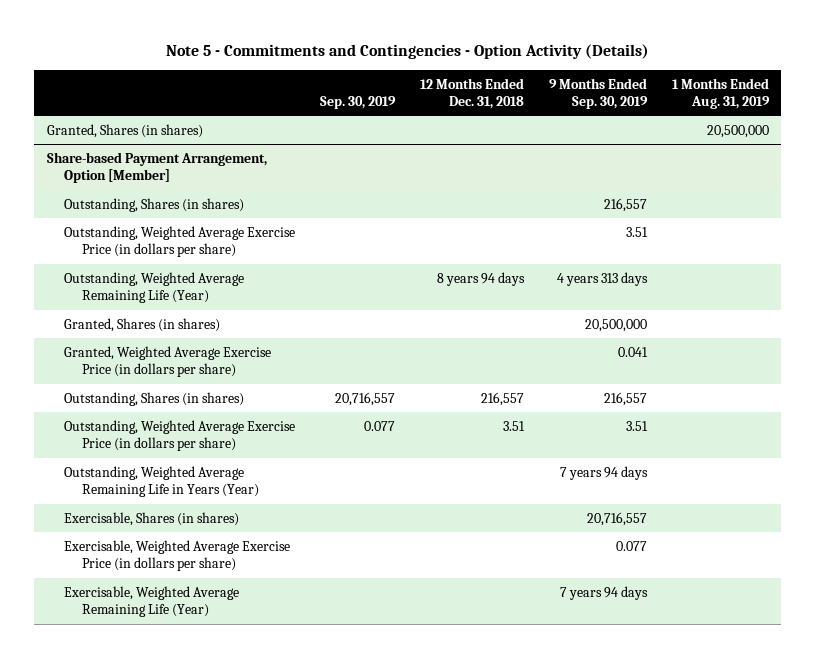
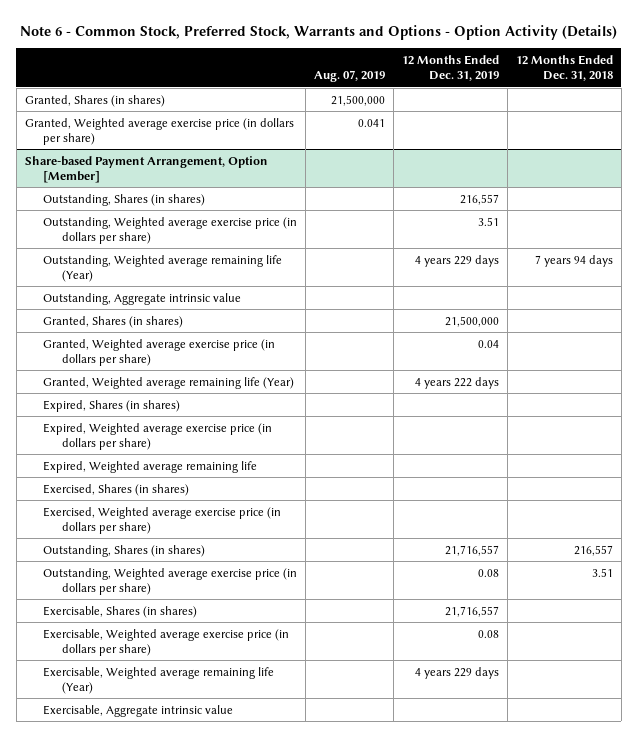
[165,43,649,59] Note 5 - Commitments and Contingencies - Option Activity (Details) -> [19,24,617,40] Note 6 - Common Stock, Preferred Stock, Warrants and Options - Option Activity (Details)
[320,95,397,109] Sep. 30, 2019 -> none
[548,77,648,109] 9 Months Ended Sep. 30, 2019 -> none
[671,77,770,109] 1 Months Ended Aug. 31, 2019 -> none
none -> [314,69,386,82] Aug. 07, 2019
none -> [401,54,499,81] 12 Months Ended Dec. 31, 2019
none -> [24,117,294,145] Granted, Weighted average exercise price (in dollars per share)
[64,225,296,258] Outstanding, Weighted Average Exercise Price (in dollars per share) -> [43,216,298,244] Outstanding, Weighted average exercise price (in dollars per share)
[64,271,245,304] Outstanding, Weighted Average Remaining Life (Year) -> [43,254,283,282] Outstanding, Weighted average remaining life (Year)
[436,271,525,286] 8 years 94 days -> [534,254,613,267] 7 years 94 days
none -> [43,292,242,305] Outstanding, Aggregate intrinsic value
[64,345,272,378] Granted, Weighted Average Exercise Price (in dollars per share) -> [43,338,276,366] Granted, Weighted average exercise price (in dollars per share)
none -> [43,376,295,389] Granted, Weighted average remaining life (Year)
none -> [43,399,181,412] Expired, Shares (in shares)
none -> [43,422,273,450] Expired, Weighted average exercise price (in dollars per share)
none -> [43,460,258,473] Expired, Weighted average remaining life
none -> [43,483,190,496] Exercised, Shares (in shares)
none -> [43,506,282,534] Exercised, Weighted average exercise price (in dollars per share)
[64,465,259,498] Outstanding, Weighted Average Remaining Life in Years (Year) -> none
[64,419,296,452] Outstanding, Weighted Average Exercise Price (in dollars per share) -> [43,567,298,595] Outstanding, Weighted average exercise price (in dollars per share)
[64,539,291,572] Exercisable, Weighted Average Exercise Price (in dollars per share) -> [43,628,290,656] Exercisable, Weighted average exercise price (in dollars per share)
[64,585,240,618] Exercisable, Weighted Average Remaining Life (Year) -> [43,666,275,694] Exercisable, Weighted average remaining life (Year)
none -> [43,704,234,717] Exercisable, Aggregate intrinsic value

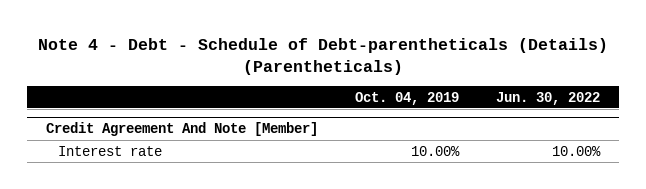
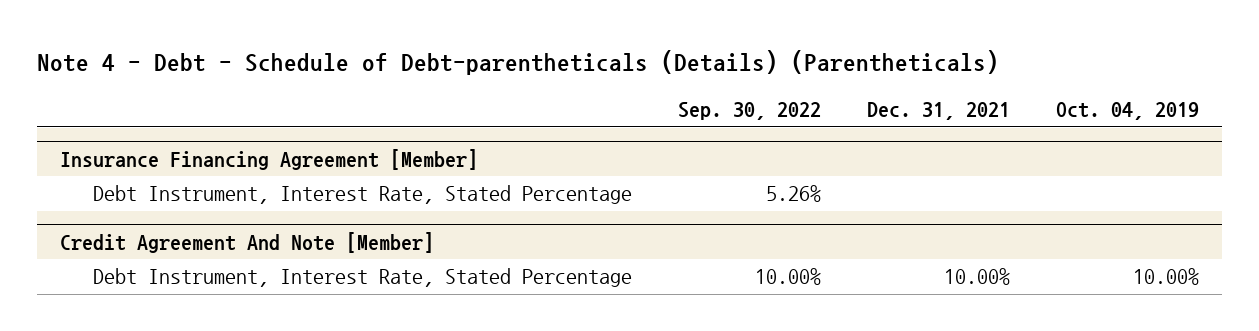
[496,91,601,105] Jun. 30, 2022 -> none
none -> [677,102,821,121] Sep. 30, 2022
none -> [867,102,1011,121] Dec. 31, 2021
none -> [60,148,479,170] Insurance Financing Agreement [Member]
none -> [92,185,632,205] Debt Instrument, Interest Rate, Stated Percentage
[58,145,163,156] Interest rate -> [92,268,632,288] Debt Instrument, Interest Rate, Stated Percentage

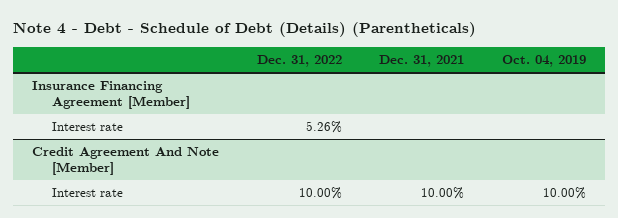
[37,50,1000,76] Note 4 - Debt - Schedule of Debt-parentheticals (Details) (Parentheticals) -> [13,22,477,38] Note 4 - Debt - Schedule of Debt (Details) (Parentheticals)
[677,102,821,121] Sep. 30, 2022 -> none
none -> [256,54,342,67] Dec. 31, 2022
[92,185,632,205] Debt Instrument, Interest Rate, Stated Percentage -> [51,122,123,132] Interest rate
[92,268,632,288] Debt Instrument, Interest Rate, Stated Percentage -> [51,188,123,198] Interest rate

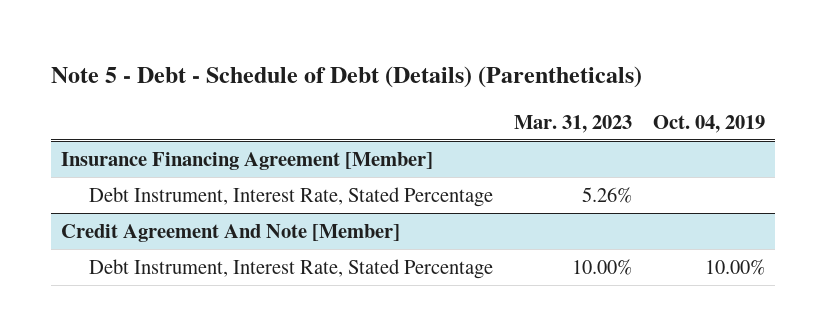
[13,22,477,38] Note 4 - Debt - Schedule of Debt (Details) (Parentheticals) -> [50,66,642,89] Note 5 - Debt - Schedule of Debt (Details) (Parentheticals)
[256,54,342,67] Dec. 31, 2022 -> none
[379,54,465,67] Dec. 31, 2021 -> none
none -> [513,114,632,133] Mar. 31, 2023
[51,122,123,132] Interest rate -> [88,186,493,207] Debt Instrument, Interest Rate, Stated Percentage
[51,188,123,198] Interest rate -> [88,258,493,279] Debt Instrument, Interest Rate, Stated Percentage

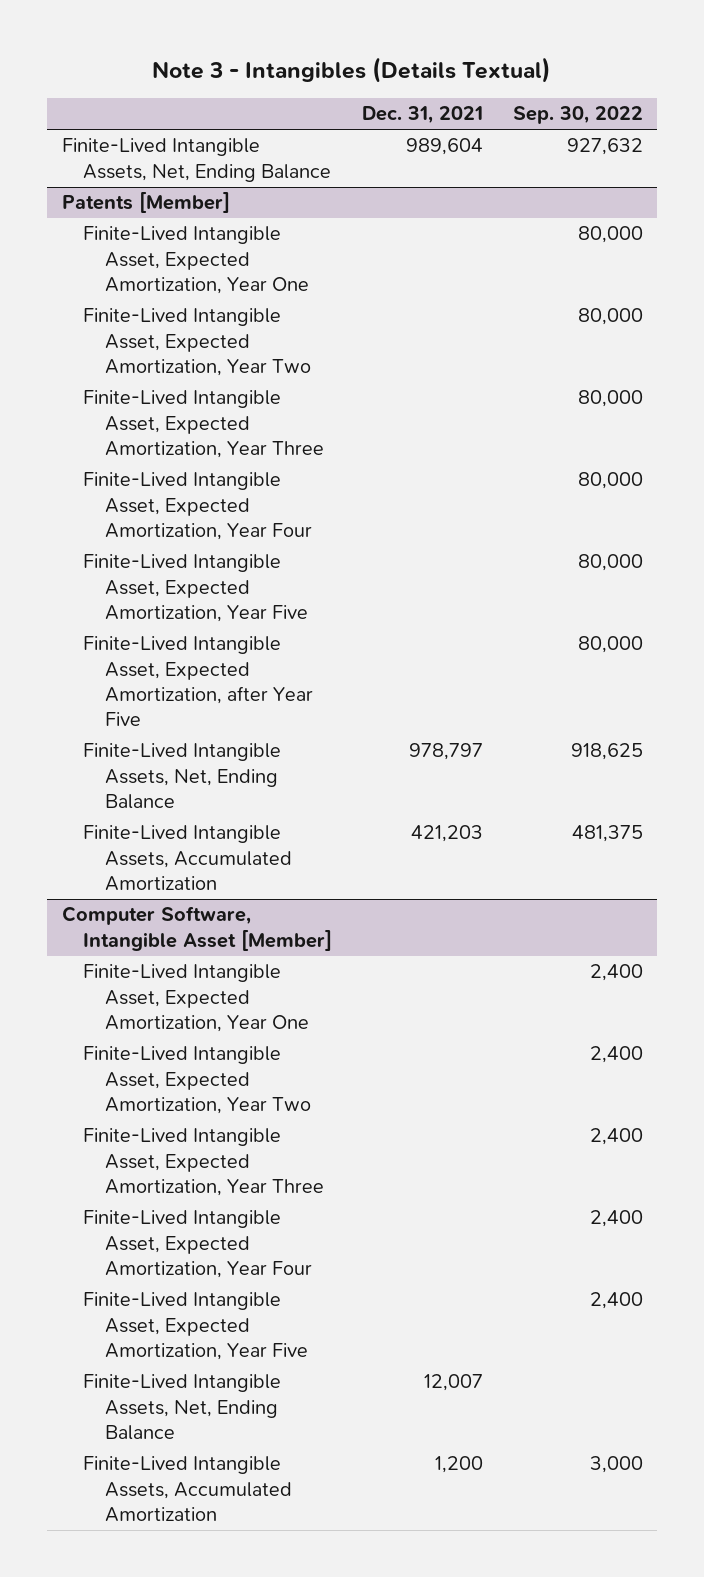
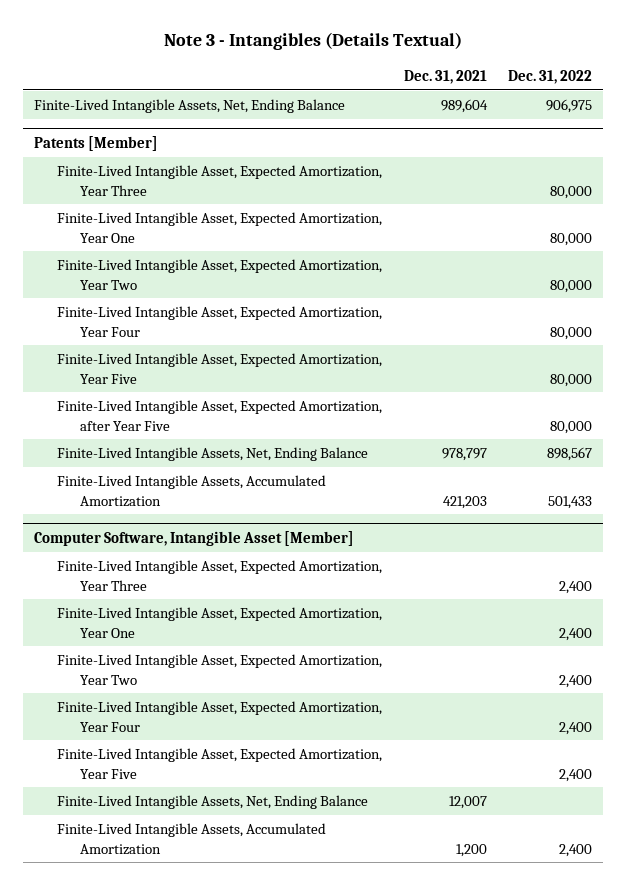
[512,106,643,125] Sep. 30, 2022 -> none
none -> [508,69,593,84] Dec. 31, 2022
[83,390,324,458] Finite-Lived Intangible Asset, Expected Amortization, Year Three -> [57,165,383,196] Finite-Lived Intangible Asset, Expected Amortization, Year Three
[83,1128,324,1196] Finite-Lived Intangible Asset, Expected Amortization, Year Three -> [57,560,383,591] Finite-Lived Intangible Asset, Expected Amortization, Year Three

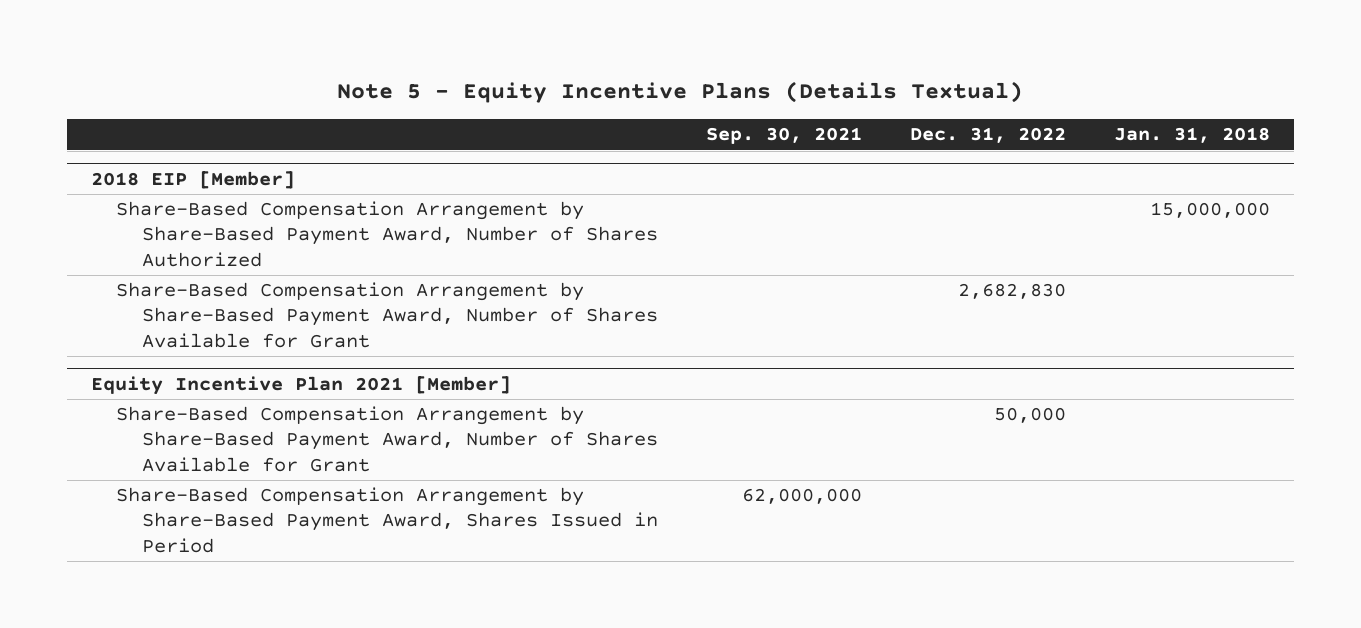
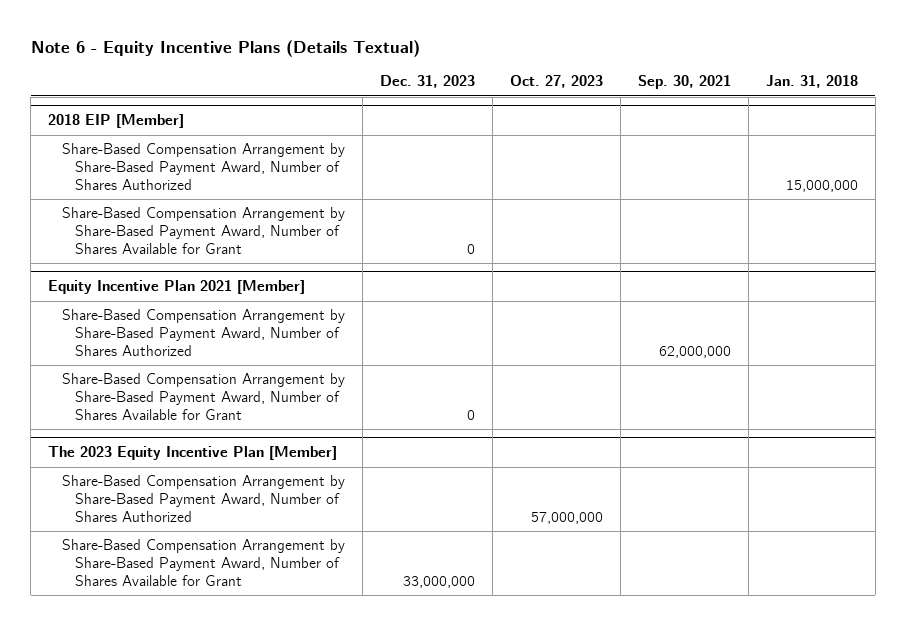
[337,81,1024,104] Note 5 - Equity Incentive Plans (Details Textual) -> [30,39,420,57] Note 6 - Equity Incentive Plans (Details Textual)
[909,127,1066,144] Dec. 31, 2022 -> none
none -> [379,75,475,89] Dec. 31, 2023
none -> [509,75,603,89] Oct. 27, 2023
none -> [61,309,345,356] Share-Based Compensation Arrangement by Share-Based Payment Award, Number of Shares Authorized
[116,487,658,553] Share-Based Compensation Arrangement by Share-Based Payment Award, Shares Issued in Period -> none
none -> [48,446,338,461] The 2023 Equity Incentive Plan [Member]
none -> [61,475,345,522] Share-Based Compensation Arrangement by Share-Based Payment Award, Number of Shares Authorized
none -> [61,539,345,586] Share-Based Compensation Arrangement by Share-Based Payment Award, Number of Shares Available for Grant

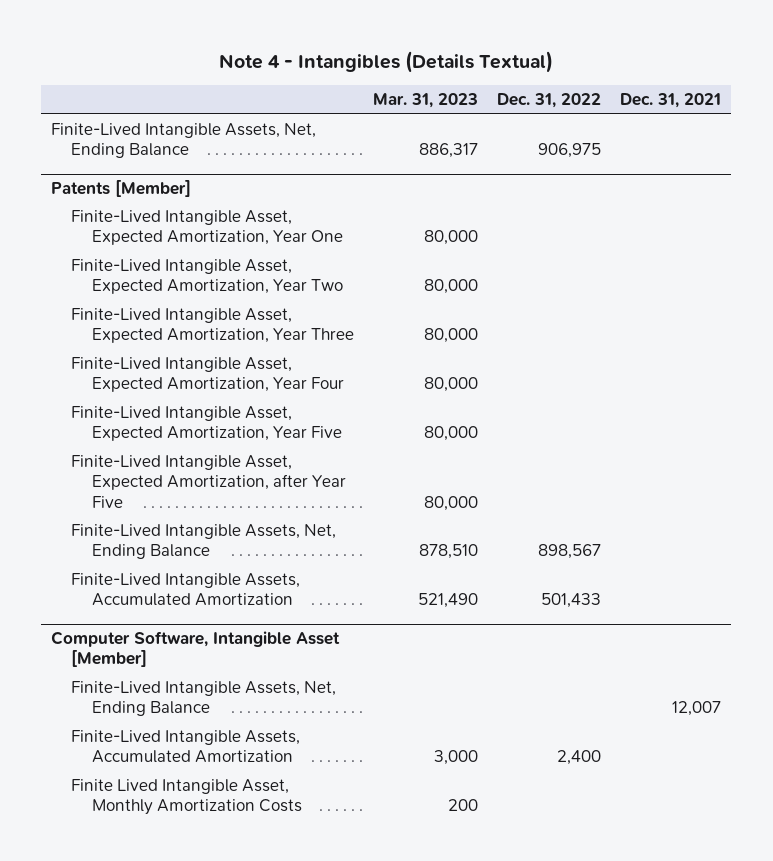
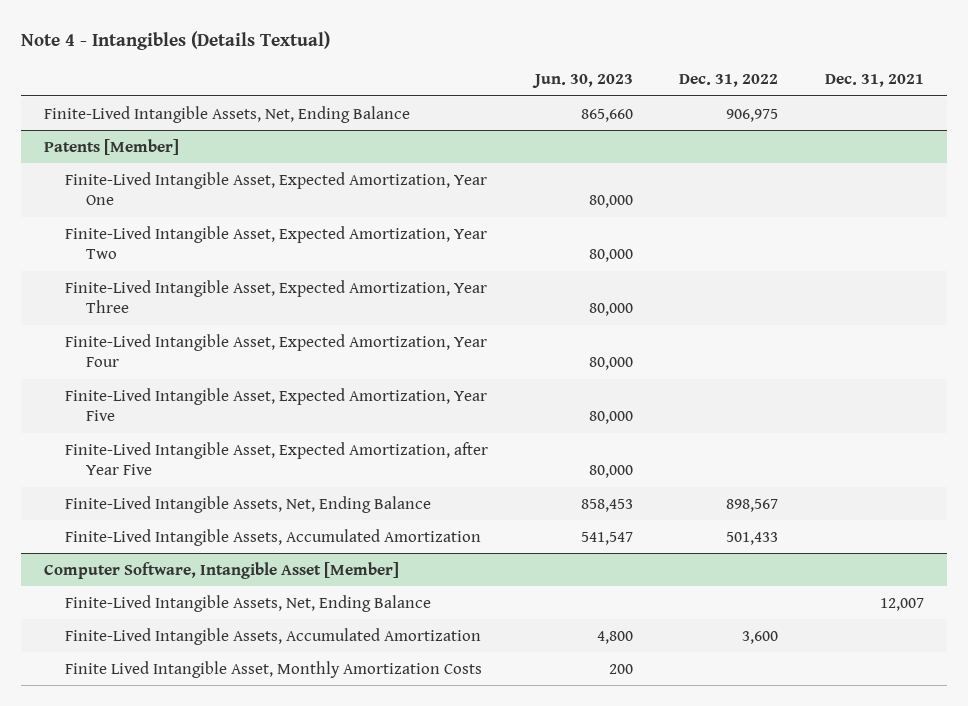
[373,93,479,109] Mar. 31, 2023 -> none
none -> [531,74,633,89] Jun. 30, 2023
[557,750,602,766] 2,400 -> [742,630,779,644] 3,600

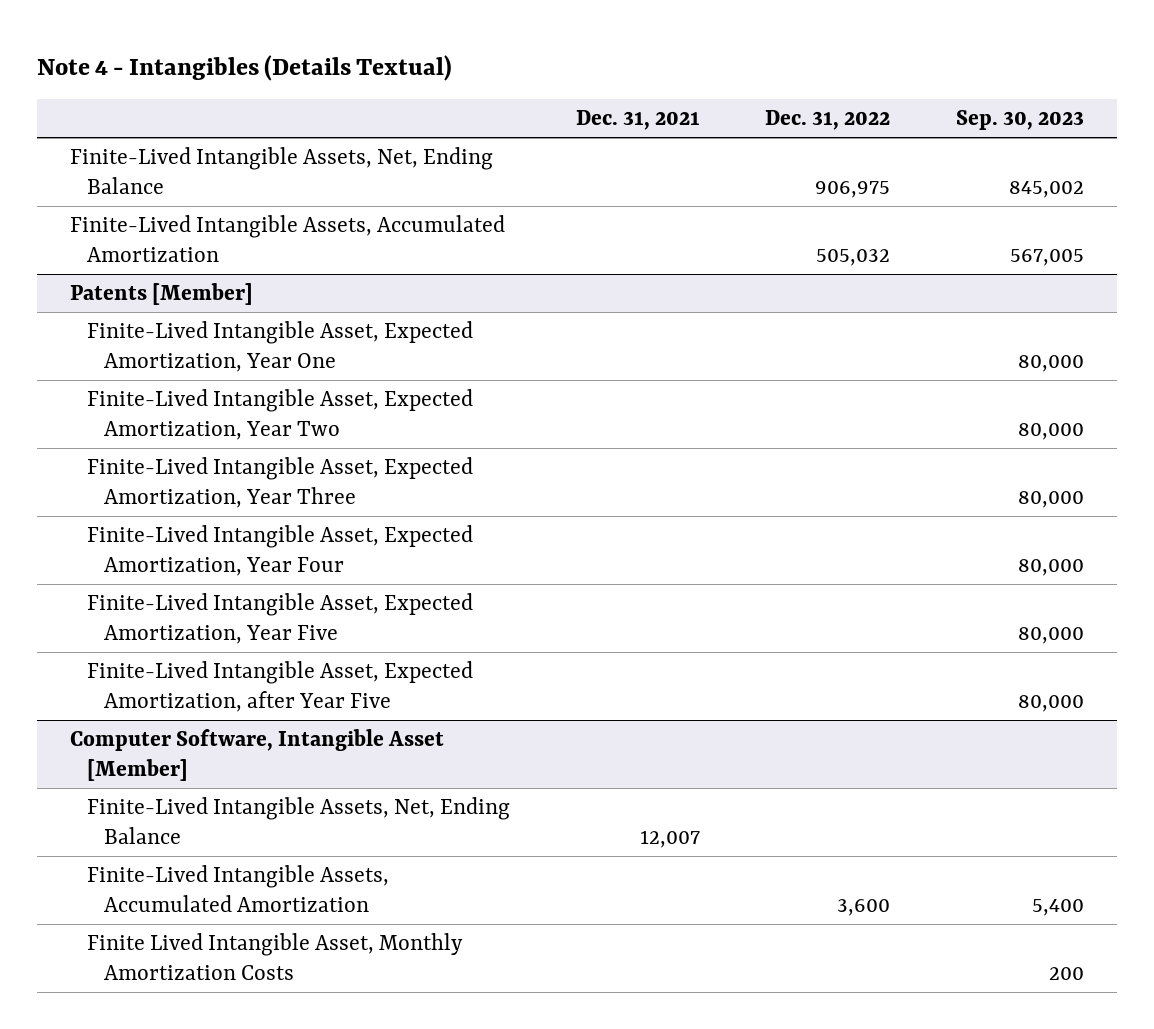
[531,74,633,89] Jun. 30, 2023 -> none
none -> [956,110,1085,131] Sep. 30, 2023
none -> [70,214,506,263] Finite-Lived Intangible Assets, Accumulated Amortization
[65,495,432,513] Finite-Lived Intangible Assets, Net, Ending Balance -> none
[65,528,482,546] Finite-Lived Intangible Assets, Accumulated Amortization -> none

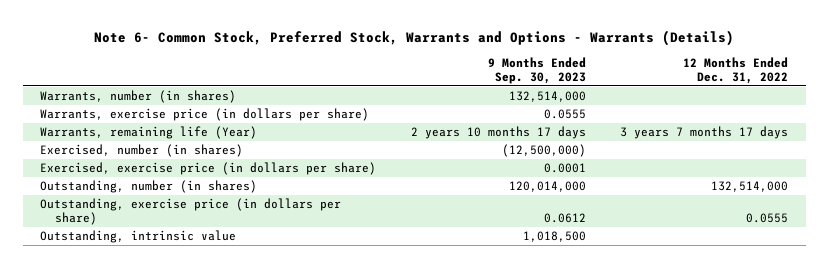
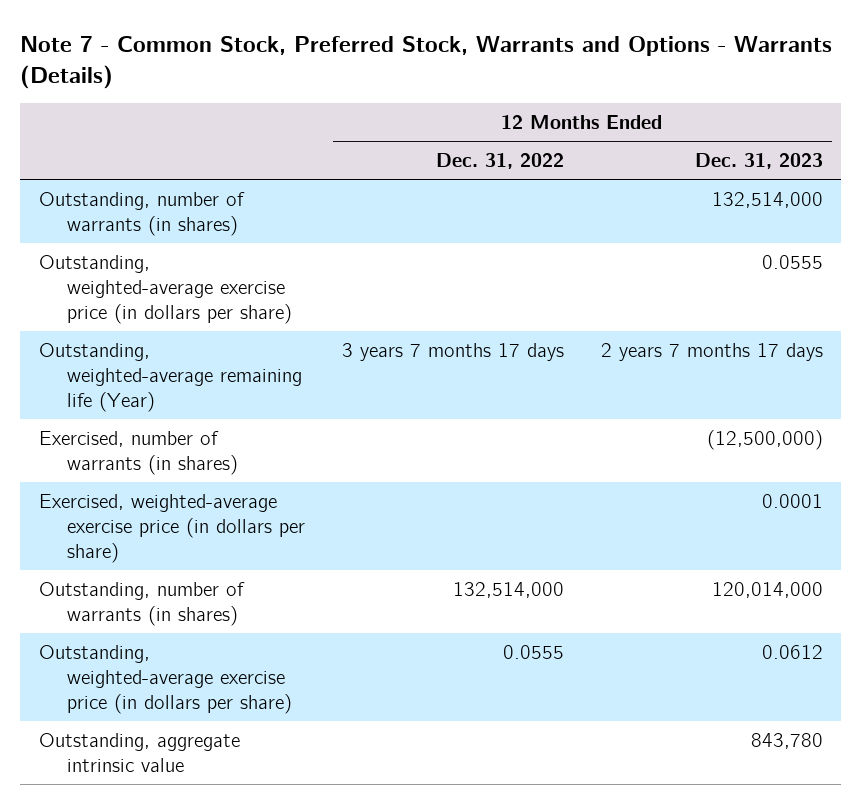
[94,29,735,46] Note 6- Common Stock, Preferred Stock, Warrants and Options - Warrants (Details) -> [20,35,833,89] Note 7 - Common Stock, Preferred Stock, Warrants and Options - Warrants (Details)
[487,56,586,84] 9 Months Ended Sep. 30, 2023 -> none
none -> [694,153,823,170] Dec. 31, 2023
[40,90,237,104] Warrants, number (in shares) -> [38,192,245,236] Outstanding, number of warrants (in shares)
[40,108,370,122] Warrants, exercise price (in dollars per share) -> [38,255,293,324] Outstanding, weighted-average exercise price (in dollars per share)
[40,126,258,140] Warrants, remaining life (Year) -> [38,343,303,412] Outstanding, weighted-average remaining life (Year)
[40,144,244,158] Exercised, number (in shares) -> [38,431,239,475] Exercised, number of warrants (in shares)
[40,162,377,176] Exercised, exercise price (in dollars per share) -> [38,494,306,563] Exercised, weighted-average exercise price (in dollars per share)
[40,180,258,194] Outstanding, number (in shares) -> [38,582,245,626] Outstanding, number of warrants (in shares)
[40,198,342,226] Outstanding, exercise price (in dollars per share) -> [38,645,293,714] Outstanding, weighted-average exercise price (in dollars per share)
[40,230,237,244] Outstanding, intrinsic value -> [38,733,240,772] Outstanding, aggregate intrinsic value

